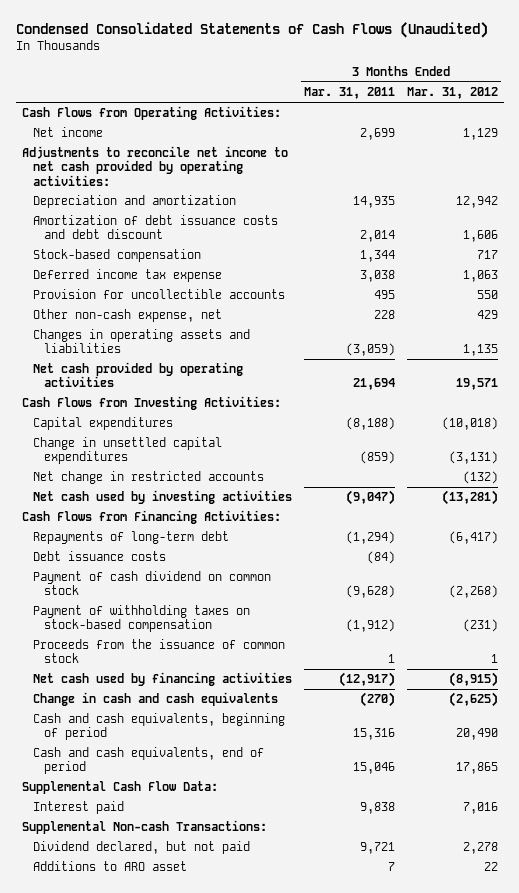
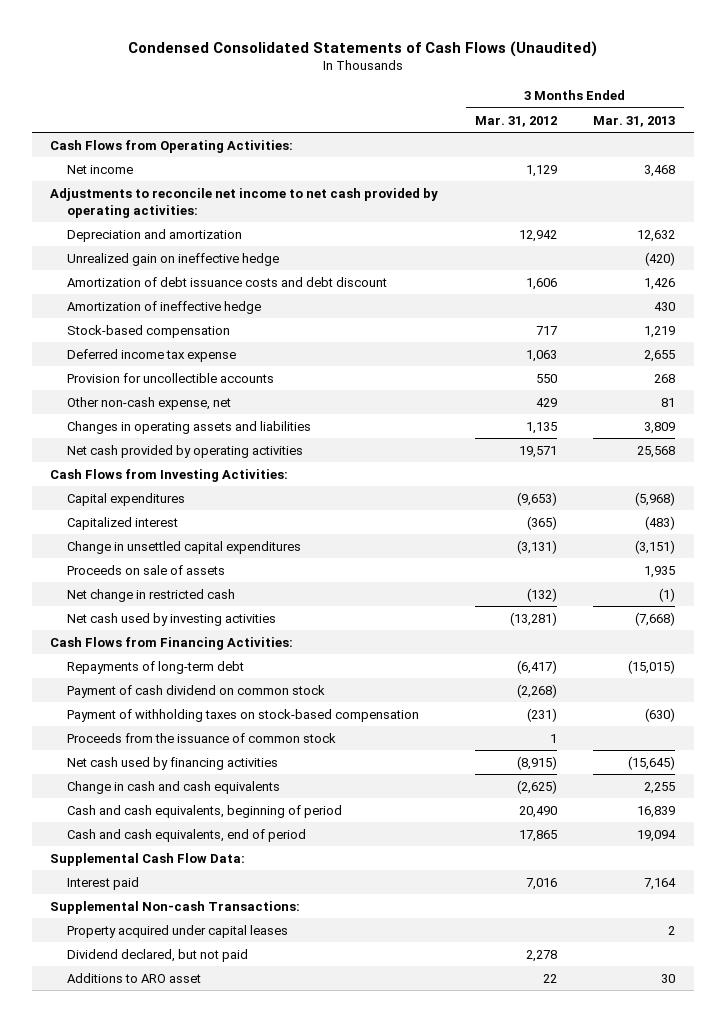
[303,87,395,100] Mar. 31, 2011 -> none
none -> [593,115,676,127] Mar. 31, 2013
none -> [66,252,279,266] Unrealized gain on ineffective hedge
none -> [66,300,261,314] Amortization of ineffective hedge
[441,417,498,431] (10,018) -> [516,491,557,506] (9,653)
none -> [66,516,178,530] Capitalized interest
none -> [66,564,225,575] Proceeds on sale of assets
[32,471,264,485] Net change in restricted accounts -> [66,588,235,602] Net change in restricted cash
[32,551,166,562] Debt issuance costs -> none
none -> [66,924,288,938] Property acquired under capital leases

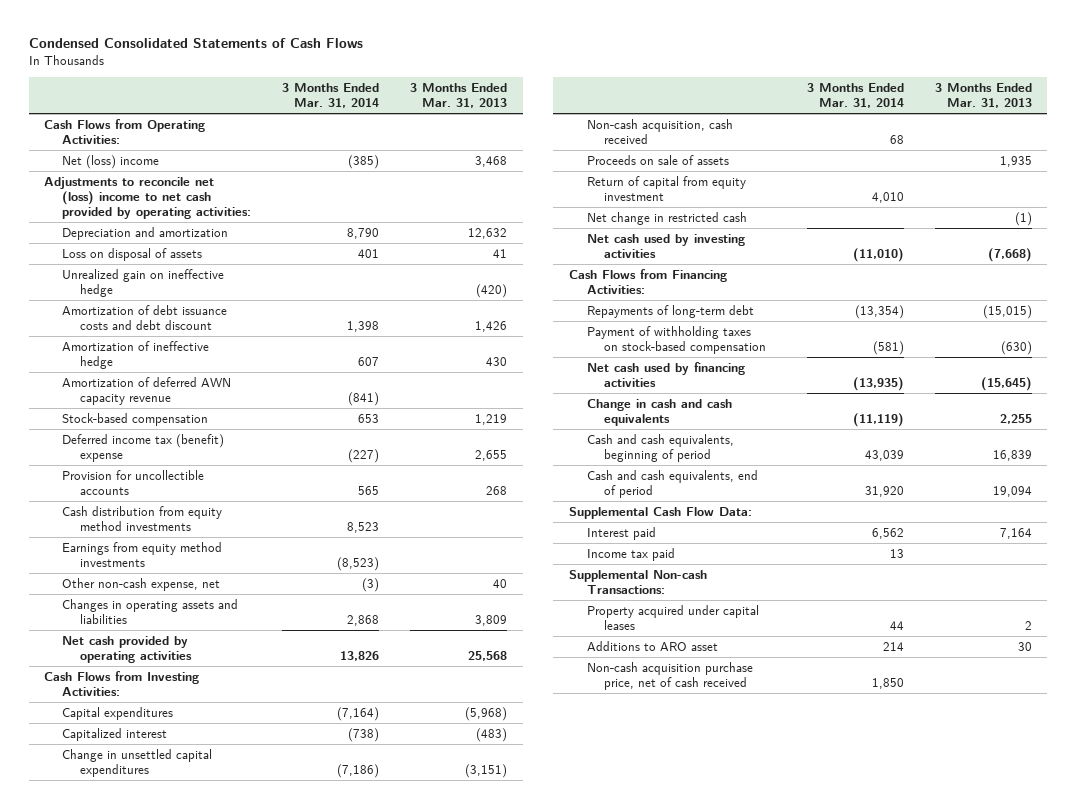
[127,40,597,57] Condensed Consolidated Statements of Cash Flows (Unaudited) -> [28,38,363,49] Condensed Consolidated Statements of Cash Flows
[474,115,557,127] Mar. 31, 2012 -> none
none -> [281,83,379,109] 3 Months Ended Mar. 31, 2014
[66,164,133,174] Net income -> [61,155,159,170] Net (loss) income
[50,187,439,218] Adjustments to reconcile net income to net cash provided by operating activities: -> [44,177,251,219] Adjustments to reconcile net (loss) income to net cash provided by operating activities:
none -> [61,248,202,262] Loss on disposal of assets
none -> [61,377,231,405] Amortization of deferred AWN capacity revenue
[66,348,236,362] Deferred income tax expense -> [61,434,224,462] Deferred income tax (benefit) expense
none -> [61,506,222,531] Cash distribution from equity method investments
none -> [61,542,222,567] Earnings from equity method investments
[661,397,676,407] 81 -> [492,579,507,589] 40
none -> [586,119,733,144] Non-cash acquisition, cash received
none -> [586,176,746,201] Return of capital from equity investment
[66,684,325,698] Payment of cash dividend on common stock -> none
[66,732,336,743] Proceeds from the issuance of common stock -> none
none -> [586,548,675,562] Income tax paid
[66,948,248,962] Dividend declared, but not paid -> none
none -> [586,662,753,690] Non-cash acquisition purchase price, net of cash received

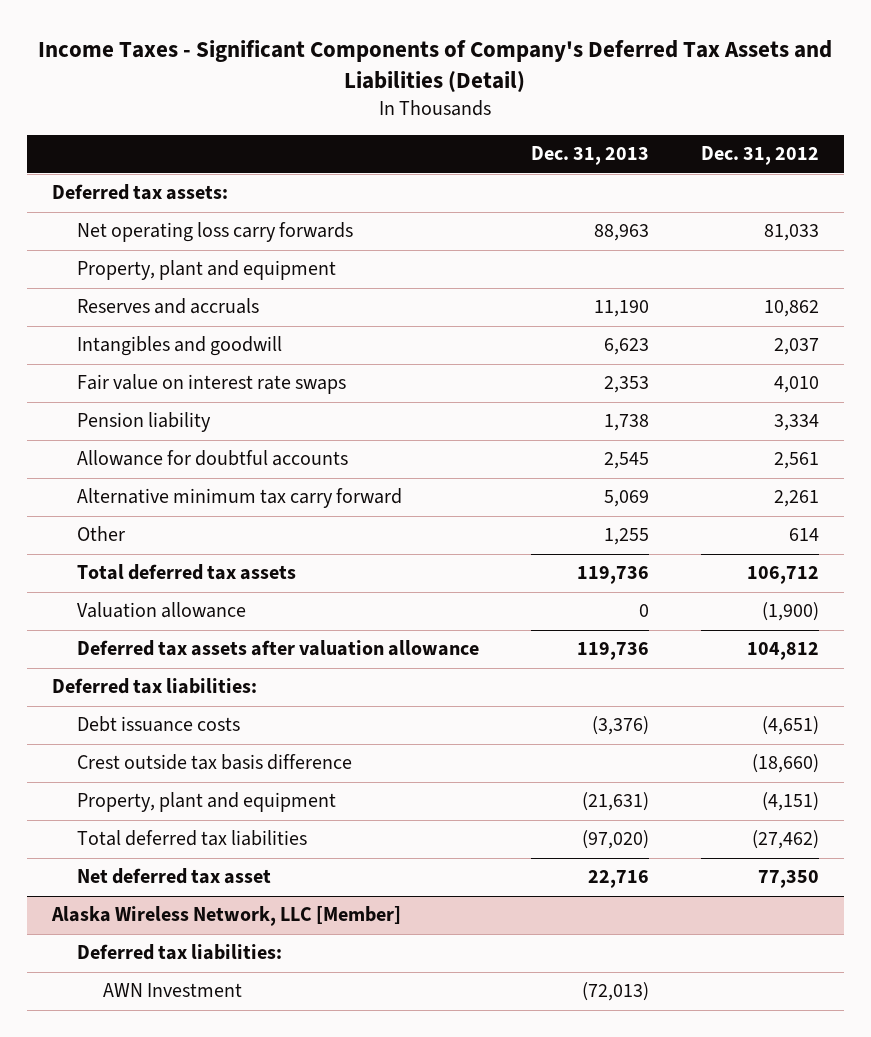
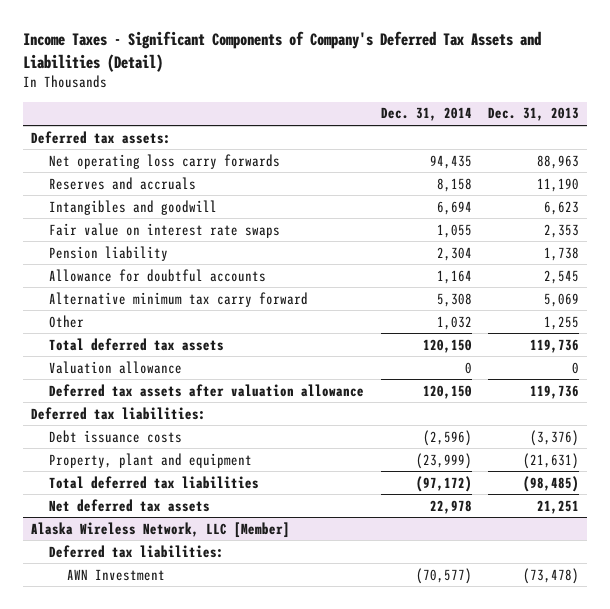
[700,146,819,166] Dec. 31, 2012 -> none
none -> [380,107,472,122] Dec. 31, 2014
[77,260,337,281] Property, plant and equipment -> none
[77,754,353,771] Crest outside tax basis difference -> none
[582,830,650,850] (97,020) -> [523,475,580,492] (98,485)
[77,868,272,885] Net deferred tax asset -> [49,498,211,512] Net deferred tax assets
[588,870,650,889] 22,716 -> [537,499,580,514] 21,251
[582,982,650,1002] (72,013) -> [523,567,580,584] (73,478)

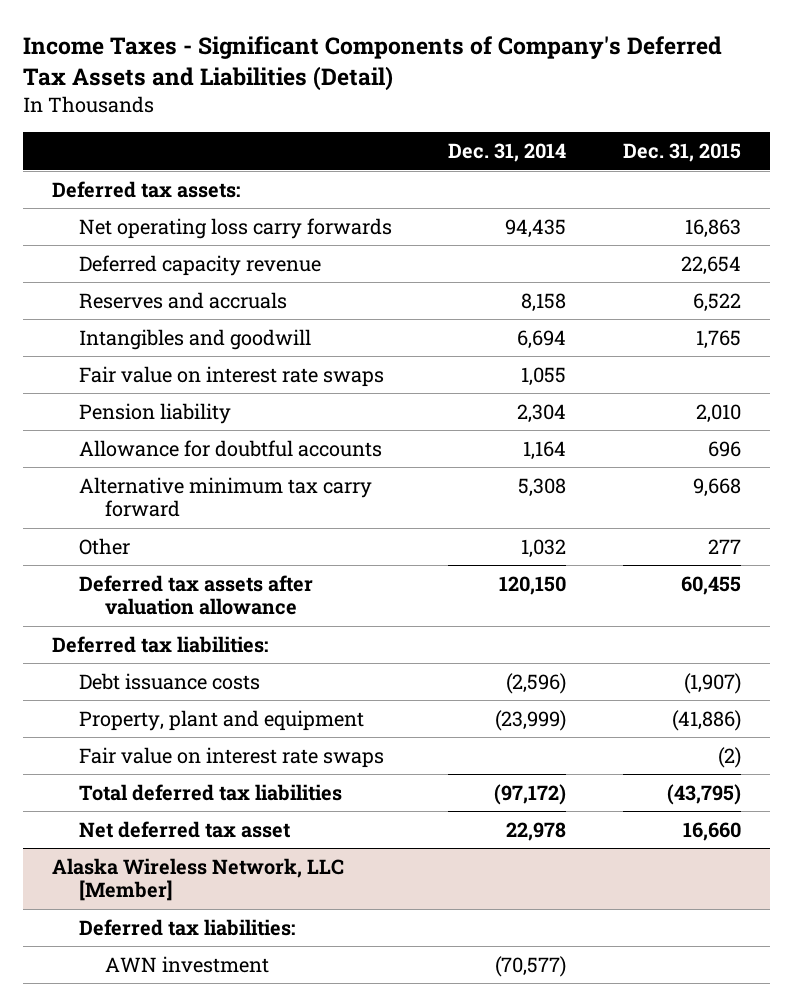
[488,107,580,122] Dec. 31, 2013 -> none
none -> [623,143,742,163] Dec. 31, 2015
none -> [78,254,321,276] Deferred capacity revenue
[49,337,225,351] Total deferred tax assets -> none
[49,360,183,374] Valuation allowance -> none
none -> [78,746,384,768] Fair value on interest rate swaps
[49,498,211,512] Net deferred tax assets -> [78,820,290,838] Net deferred tax asset
[67,568,166,581] AWN Investment -> [105,955,270,973] AWN investment

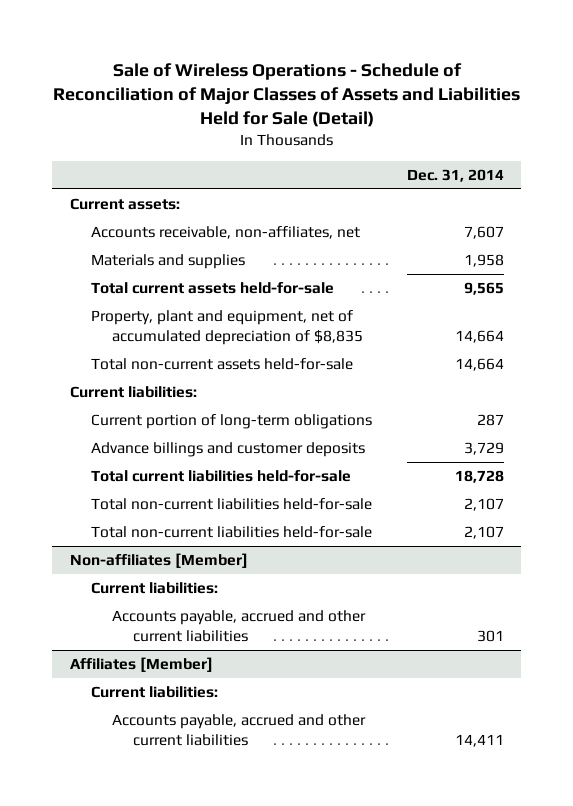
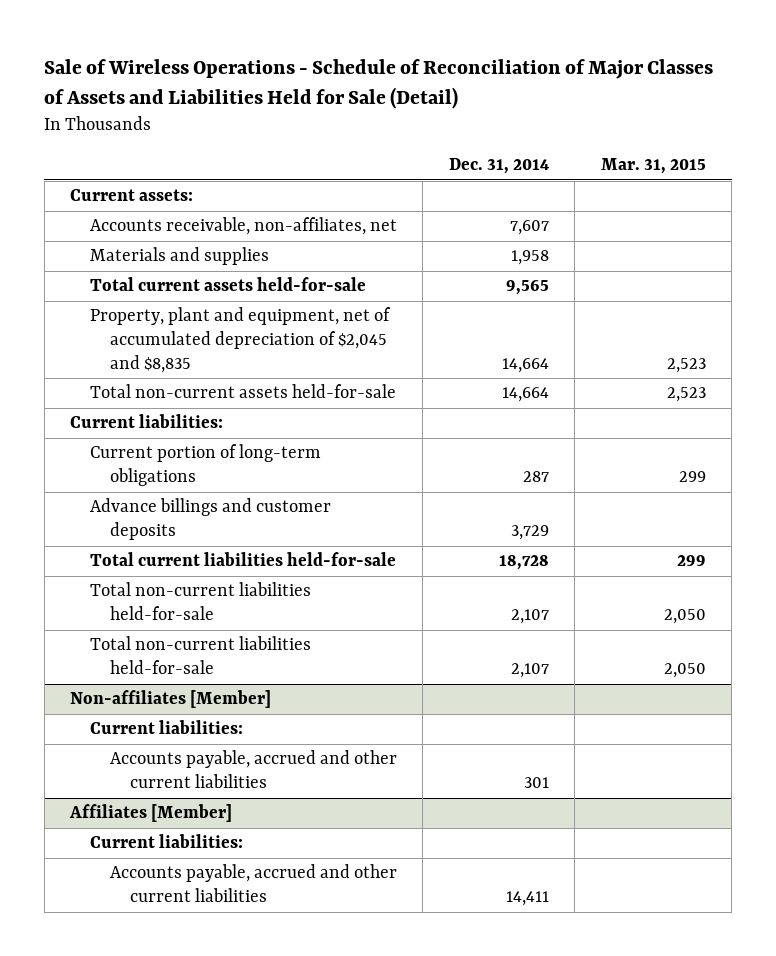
none -> [600,158,706,175] Mar. 31, 2015
[90,310,363,346] Property, plant and equipment, net of accumulated depreciation of $8,835 -> [89,307,391,373] Property, plant and equipment, net of accumulated depreciation of $2,045 and $8,835

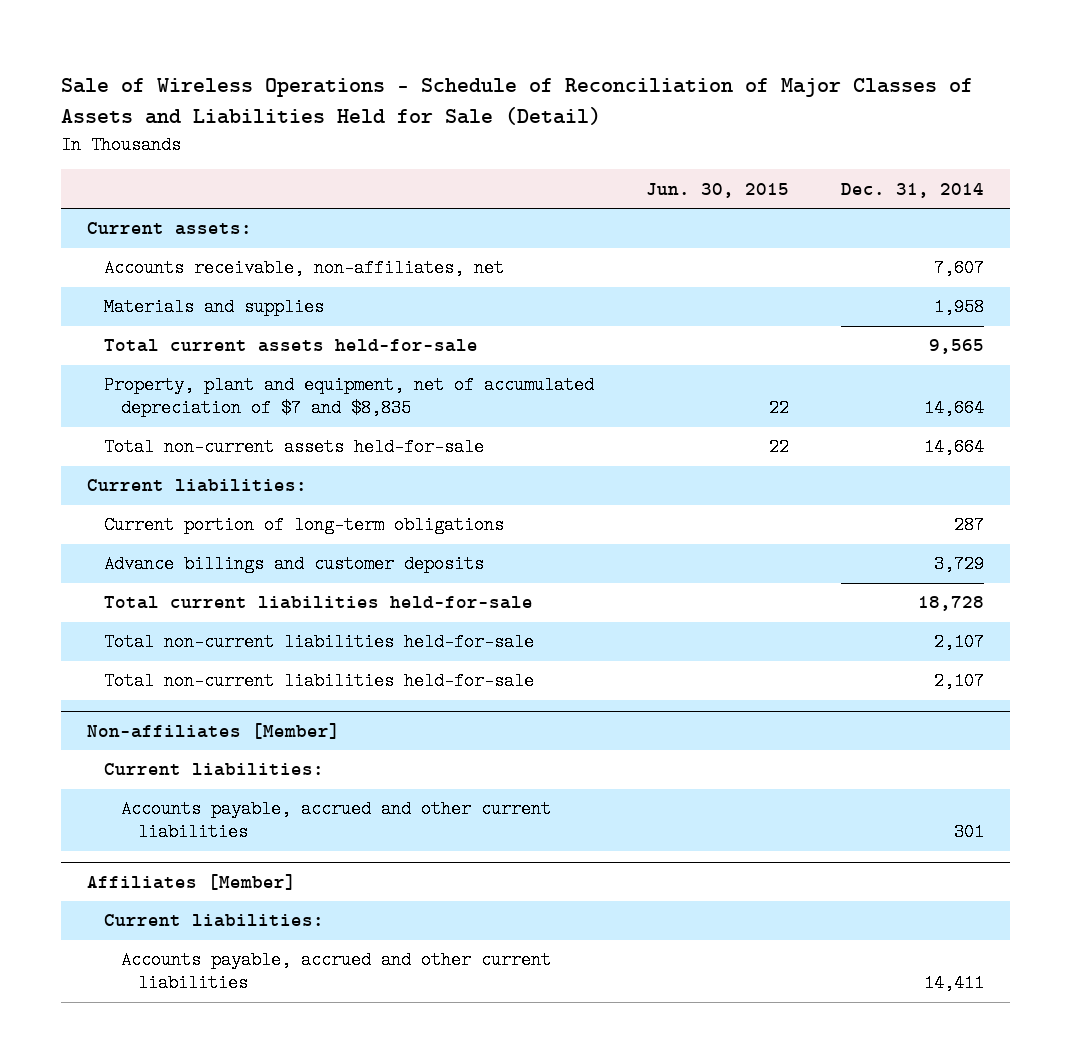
[600,158,706,175] Mar. 31, 2015 -> none
none -> [645,182,789,198] Jun. 30, 2015
[89,307,391,373] Property, plant and equipment, net of accumulated depreciation of $2,045 and $8,835 -> [104,376,595,418] Property, plant and equipment, net of accumulated depreciation of $7 and $8,835

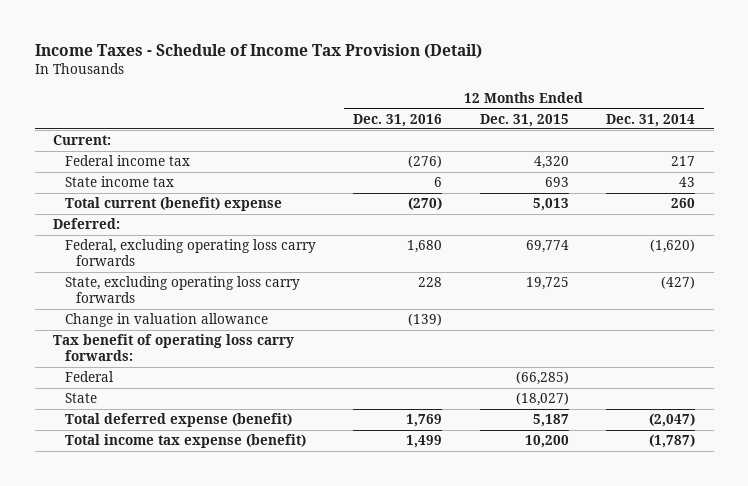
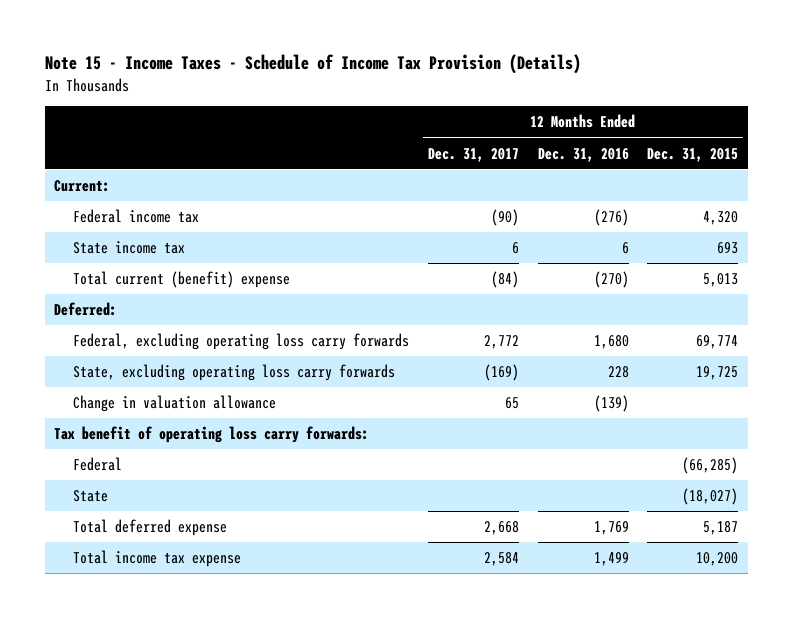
[34,43,482,59] Income Taxes - Schedule of Income Tax Provision (Detail) -> [44,54,581,75] Note 15 - Income Taxes - Schedule of Income Tax Provision (Details)
[605,113,695,127] Dec. 31, 2014 -> none
none -> [427,147,519,162] Dec. 31, 2017
[64,413,292,428] Total deferred expense (benefit) -> [72,519,227,537] Total deferred expense
[64,434,306,449] Total income tax expense (benefit) -> [72,550,241,568] Total income tax expense

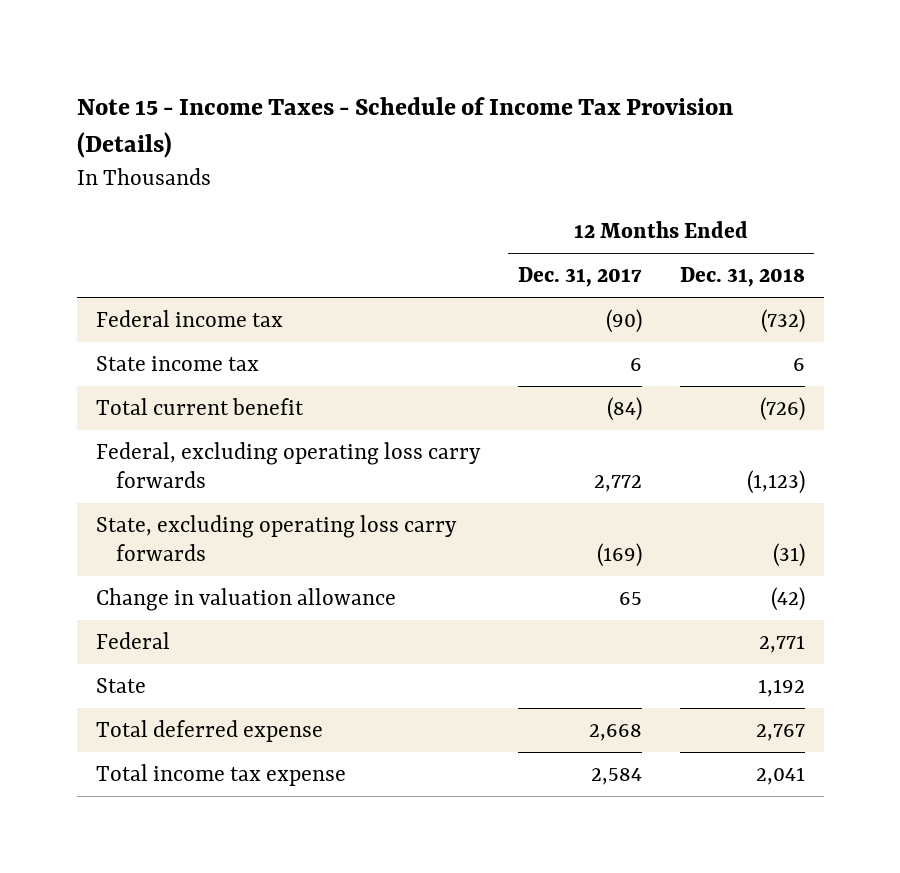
[537,147,629,162] Dec. 31, 2016 -> none
[647,147,739,162] Dec. 31, 2015 -> none
none -> [679,267,805,288] Dec. 31, 2018
[54,180,111,193] Current: -> none
[54,302,118,317] Deferred: -> none
[72,271,290,289] Total current (benefit) expense -> [95,397,304,415] Total current benefit
[54,426,370,444] Tax benefit of operating loss carry forwards: -> none

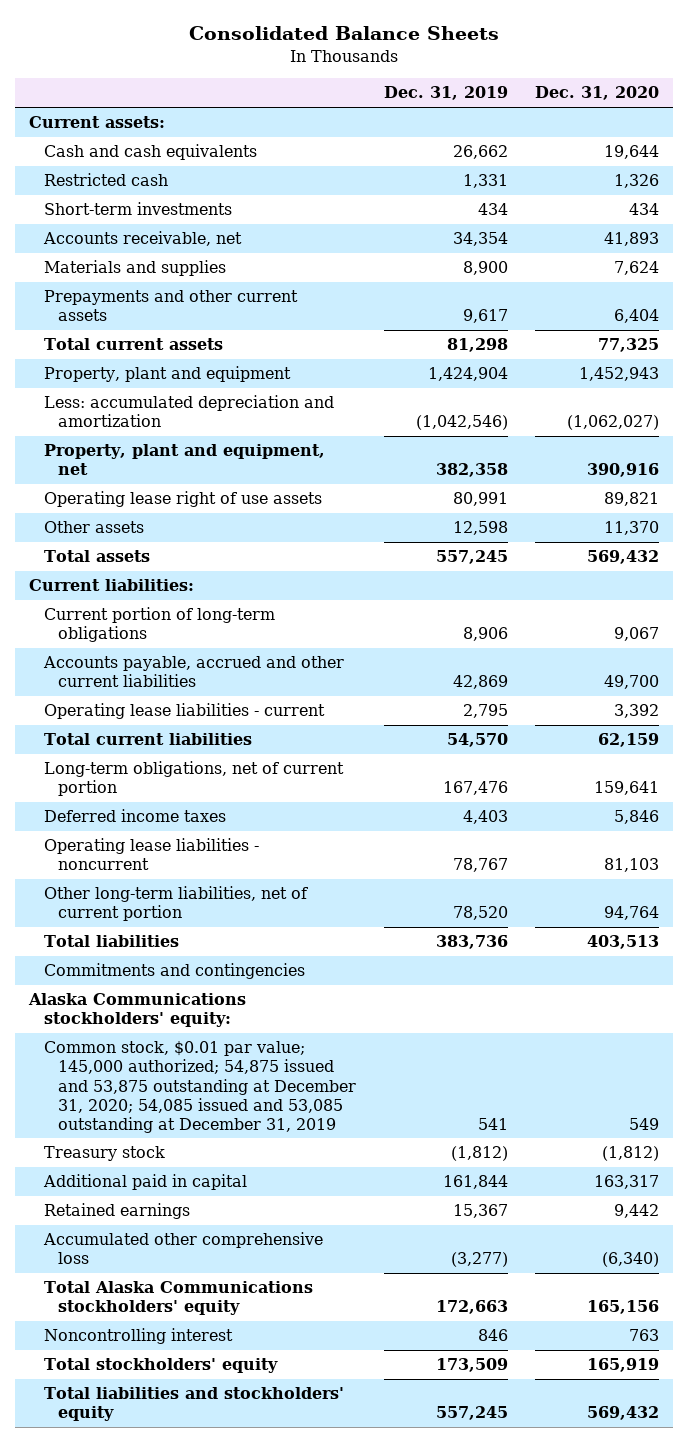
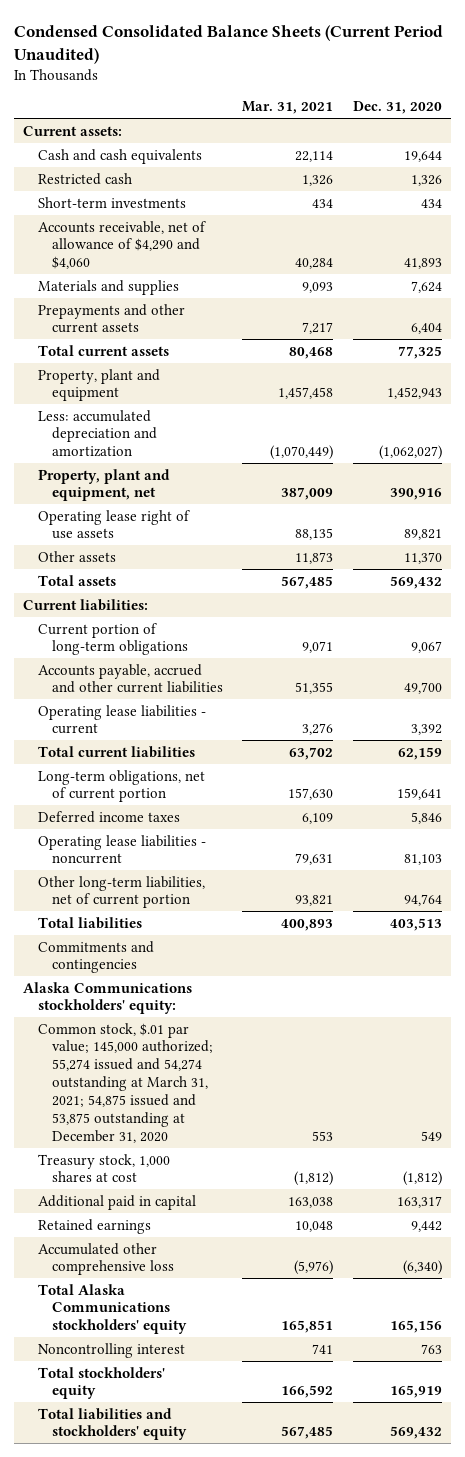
[189,26,500,41] Consolidated Balance Sheets -> [13,24,443,64] Condensed Consolidated Balance Sheets (Current Period Unaudited)
[383,86,508,101] Dec. 31, 2019 -> none
none -> [242,101,334,115] Mar. 31, 2021
[42,231,242,247] Accounts receivable, net -> [37,220,206,270] Accounts receivable, net of allowance of $4,290 and $4,060
[43,1041,357,1133] Common stock, $0.01 par value; 145,000 authorized; 54,875 issued and 53,875 outstanding at December 31, 2020; 54,085 issued and 53,085 outstanding at December 31, 2019 -> [37,1022,213,1143] Common stock, $.01 par value; 145,000 authorized; 55,274 issued and 54,274 outstanding at March 31, 2021; 54,875 issued and 53,875 outstanding at December 31, 2020
[43,1146,165,1162] Treasury stock -> [37,1153,170,1183] Treasury stock, 1,000 shares at cost

